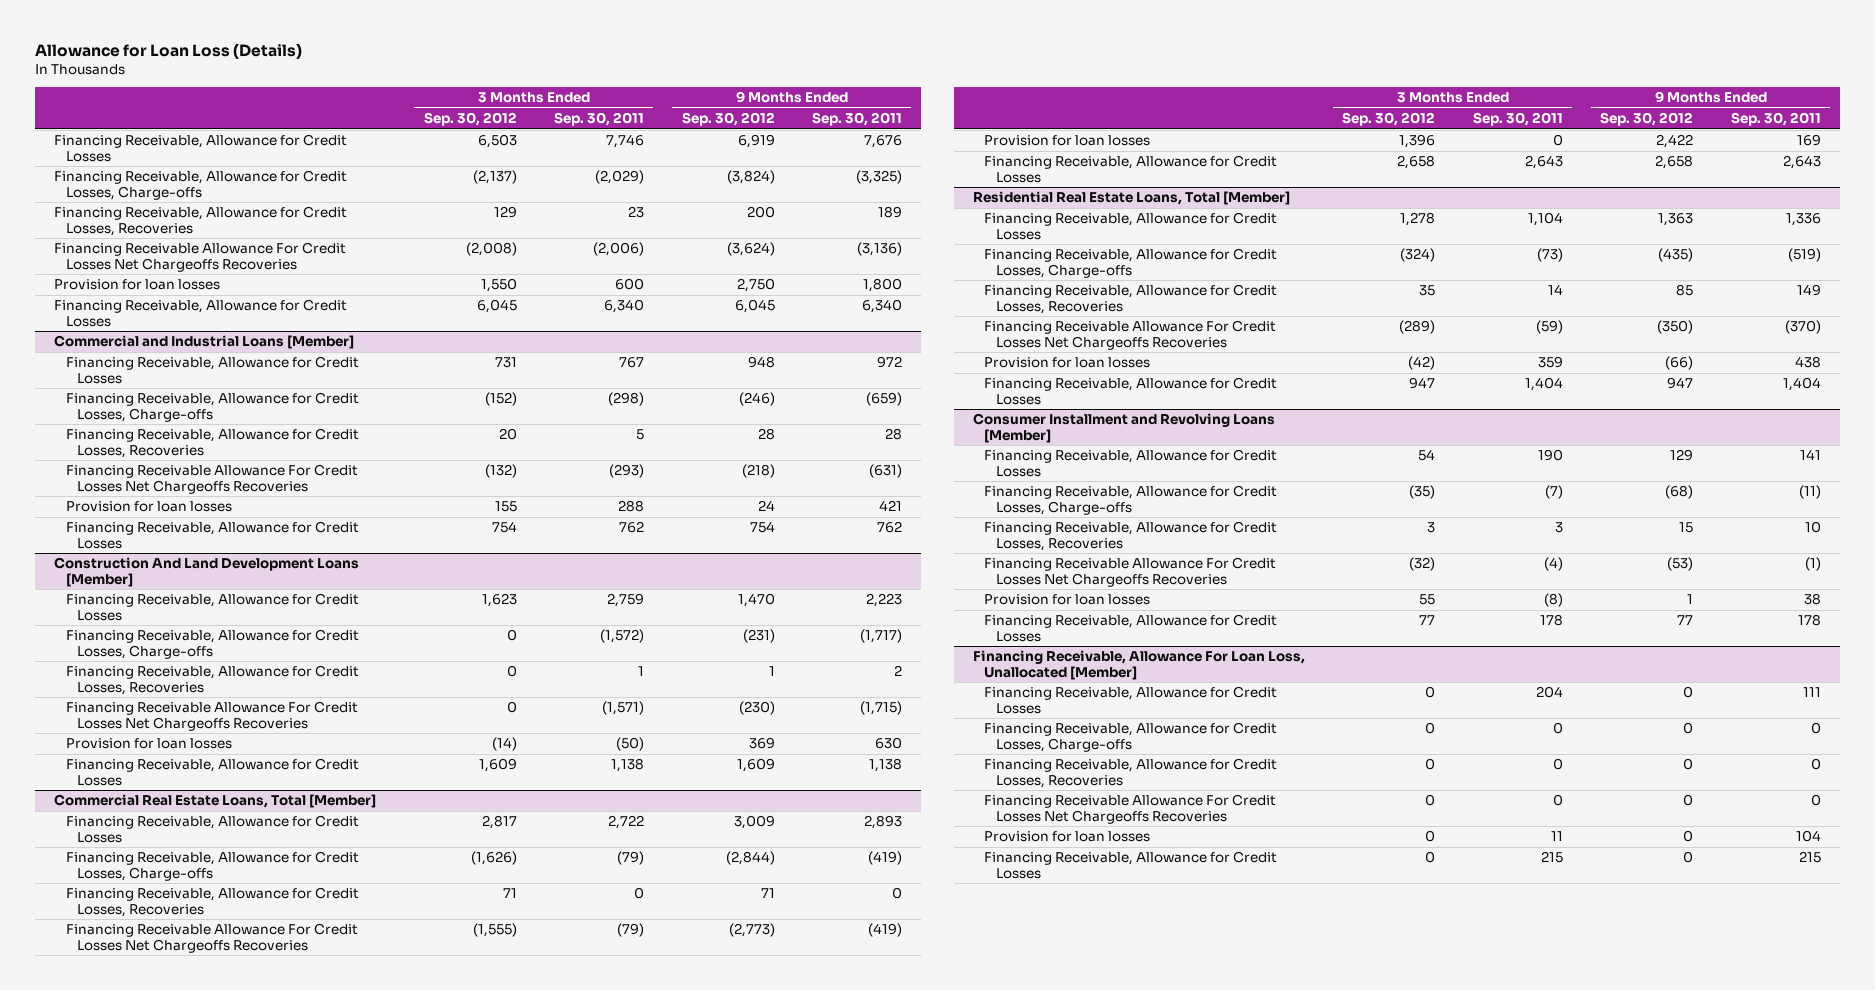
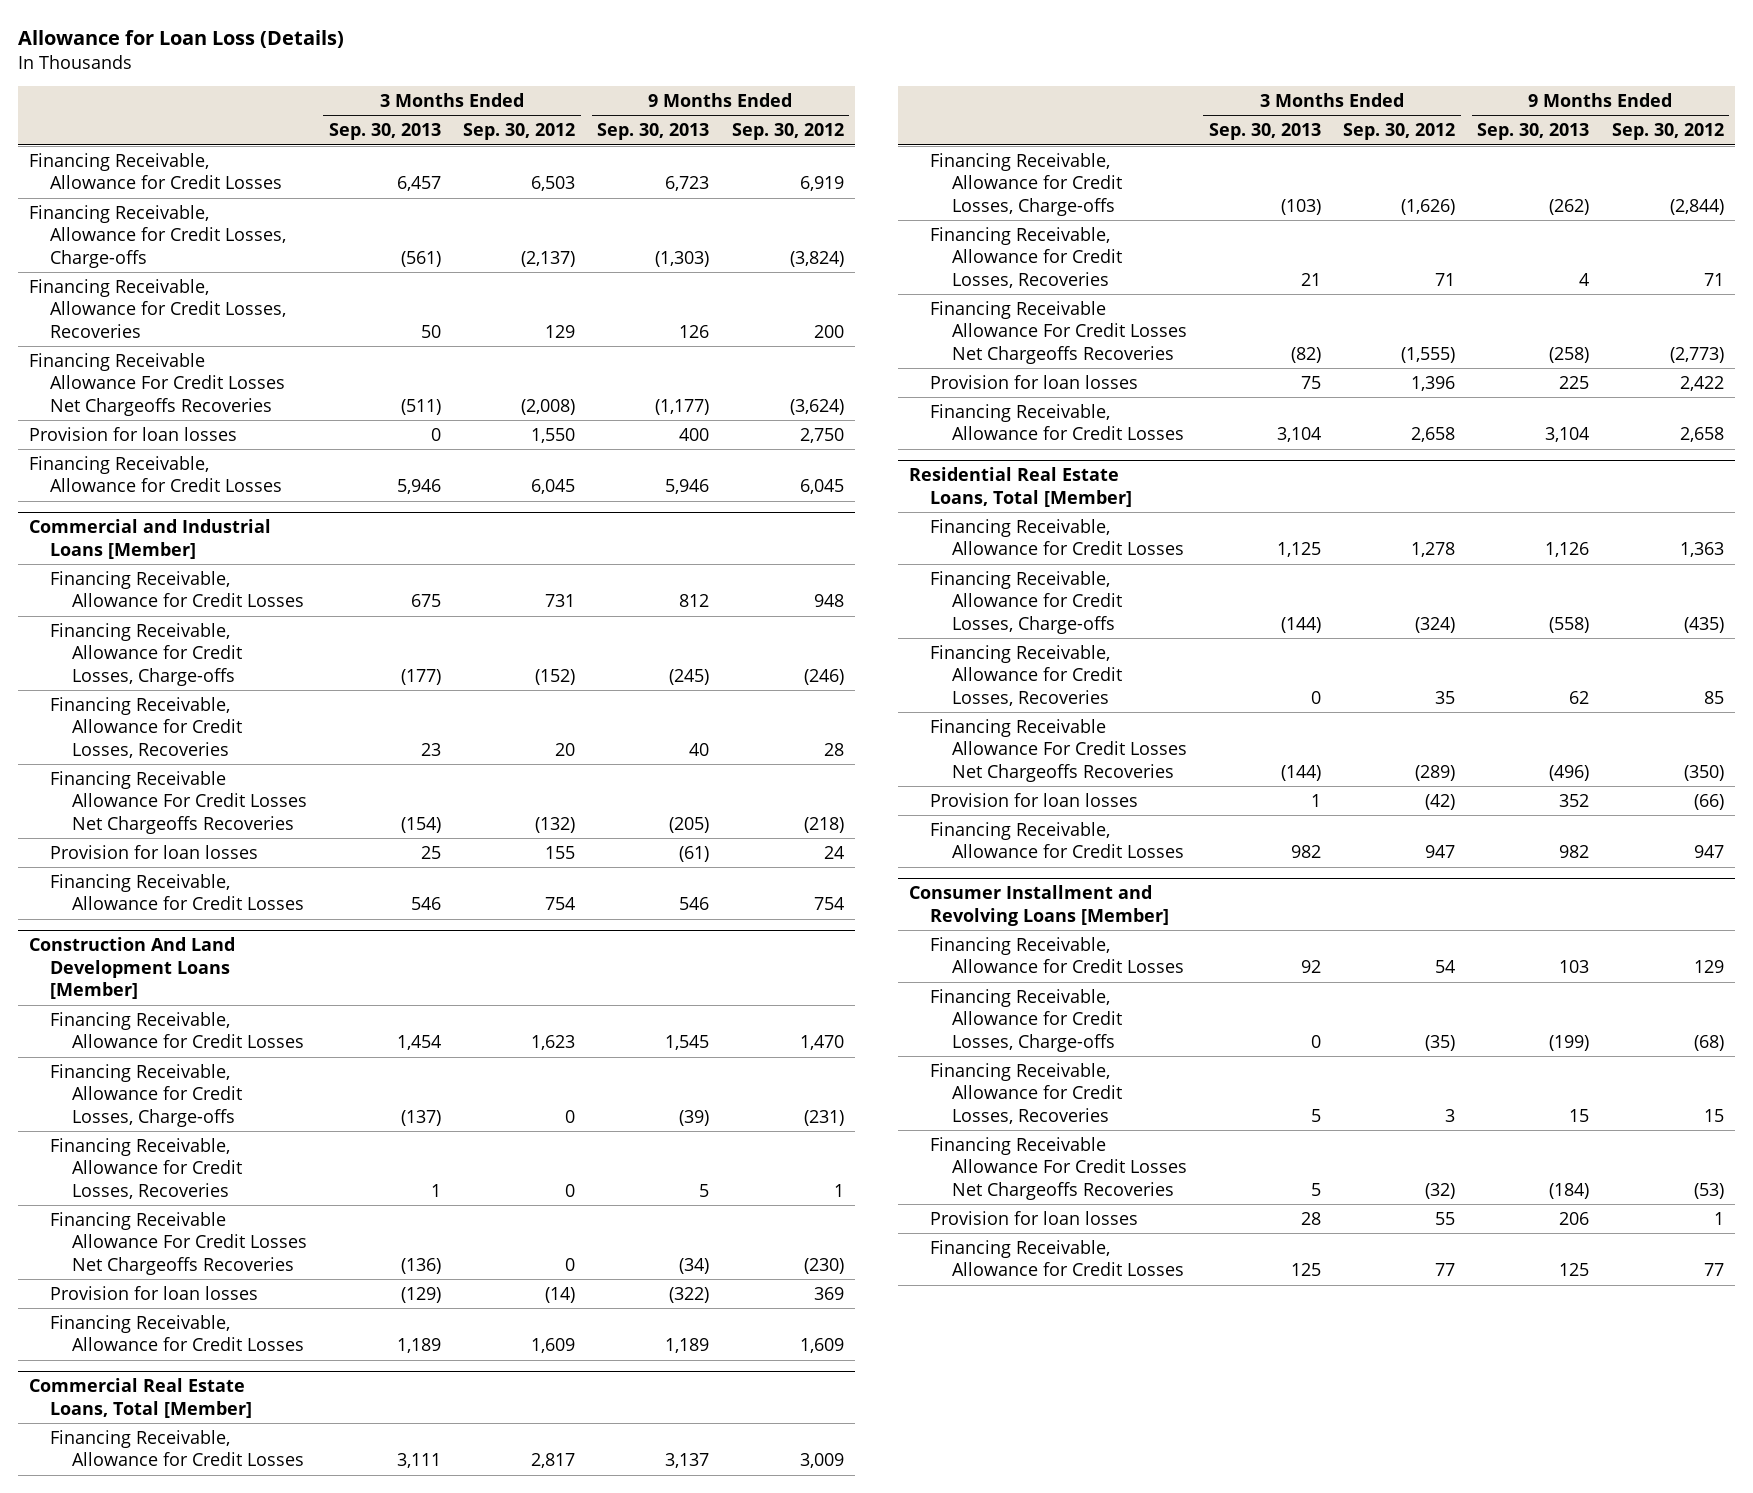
[554,112,645,127] Sep. 30, 2011 -> none
[812,112,903,127] Sep. 30, 2011 -> none
none -> [328,123,441,141] Sep. 30, 2013
none -> [597,123,710,141] Sep. 30, 2013
[972,650,1305,680] Financing Receivable, Allowance For Loan Loss, Unallocated [Member] -> none
[984,686,1278,714] Financing Receivable, Allowance for Credit Losses -> none
[984,722,1278,752] Financing Receivable, Allowance for Credit Losses, Charge-offs -> none
[984,758,1278,788] Financing Receivable, Allowance for Credit Losses, Recoveries -> none
[984,794,1277,824] Financing Receivable Allowance For Credit Losses Net Chargeoffs Recoveries -> none
[984,831,1151,843] Provision for loan losses -> none
[984,851,1278,879] Financing Receivable, Allowance for Credit Losses -> none

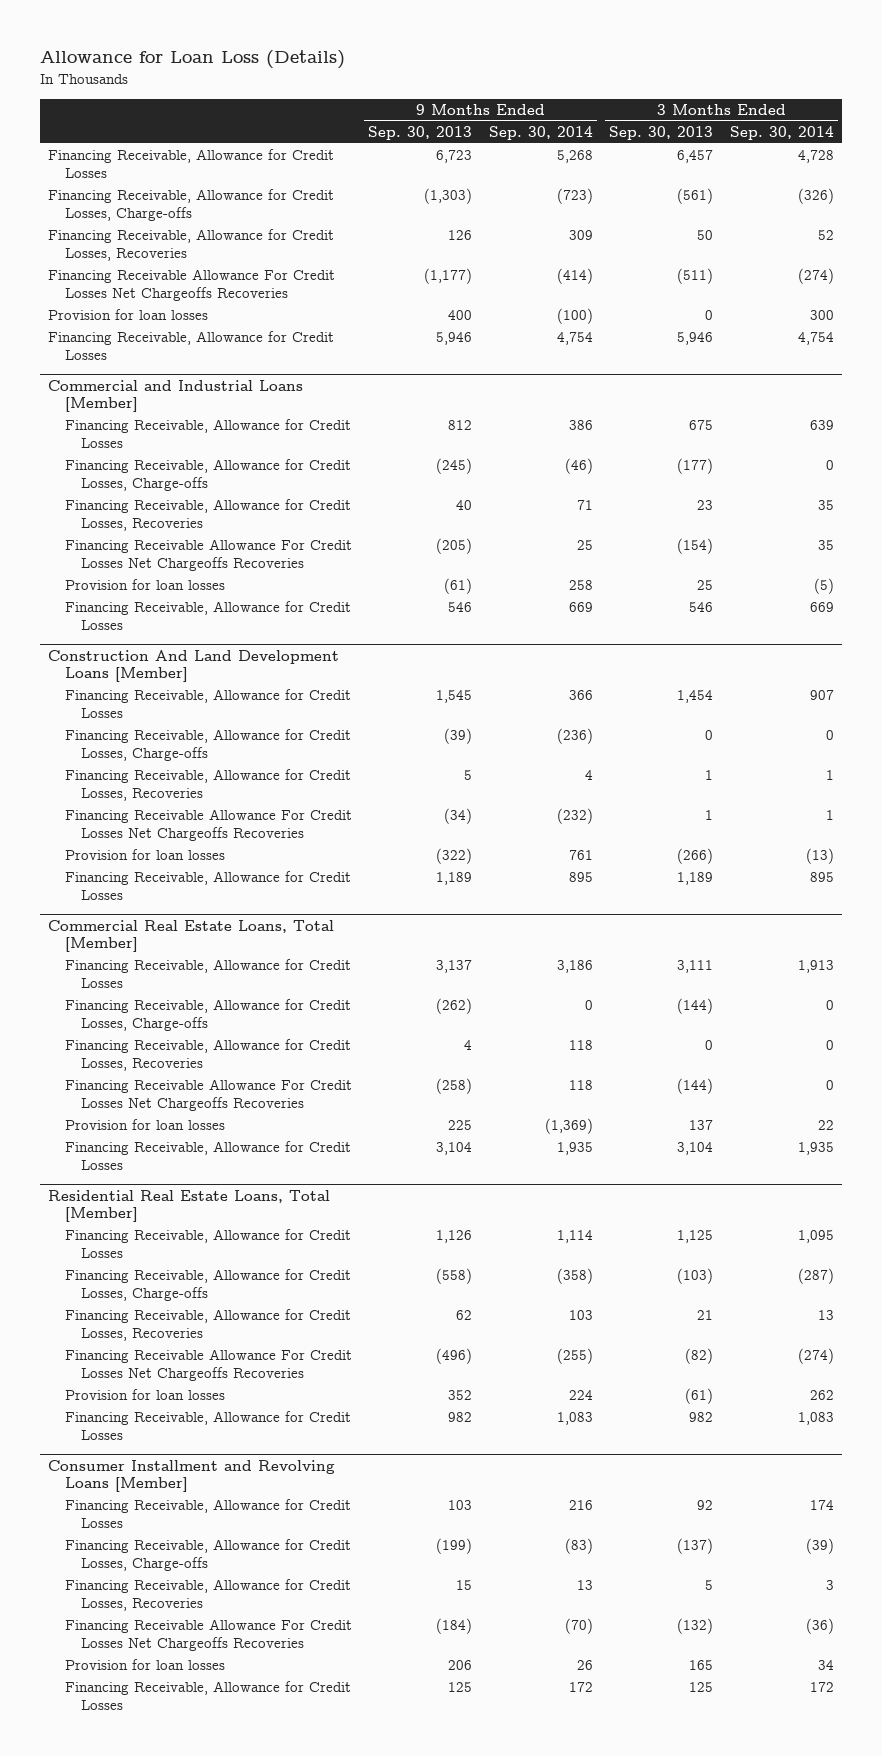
[463,123,576,141] Sep. 30, 2012 -> none
[731,123,844,141] Sep. 30, 2012 -> none
none -> [488,126,593,141] Sep. 30, 2014
none -> [730,126,835,141] Sep. 30, 2014
[400,1109,441,1126] (137) -> [705,730,714,741] 0
[400,1257,441,1274] (136) -> [705,810,714,821] 1
[400,1286,441,1303] (129) -> [677,848,714,865] (266)
[1280,198,1321,215] (103) -> [677,998,714,1015] (144)
[1300,272,1321,286] 21 -> [705,1040,714,1051] 0
[1290,346,1321,363] (82) -> [677,1078,714,1095] (144)
[1300,375,1321,389] 75 -> [689,1120,714,1131] 137
[1280,616,1321,633] (144) -> [677,1268,714,1285] (103)
[1310,690,1321,704] 0 -> [697,1310,714,1321] 21
[1280,764,1321,781] (144) -> [685,1348,714,1365] (82)
[1310,793,1321,807] 1 -> [685,1388,714,1405] (61)
[1310,1034,1321,1048] 0 -> [677,1538,714,1555] (137)
[1310,1182,1321,1196] 5 -> [677,1618,714,1635] (132)
[1300,1211,1321,1225] 28 -> [689,1660,714,1671] 165

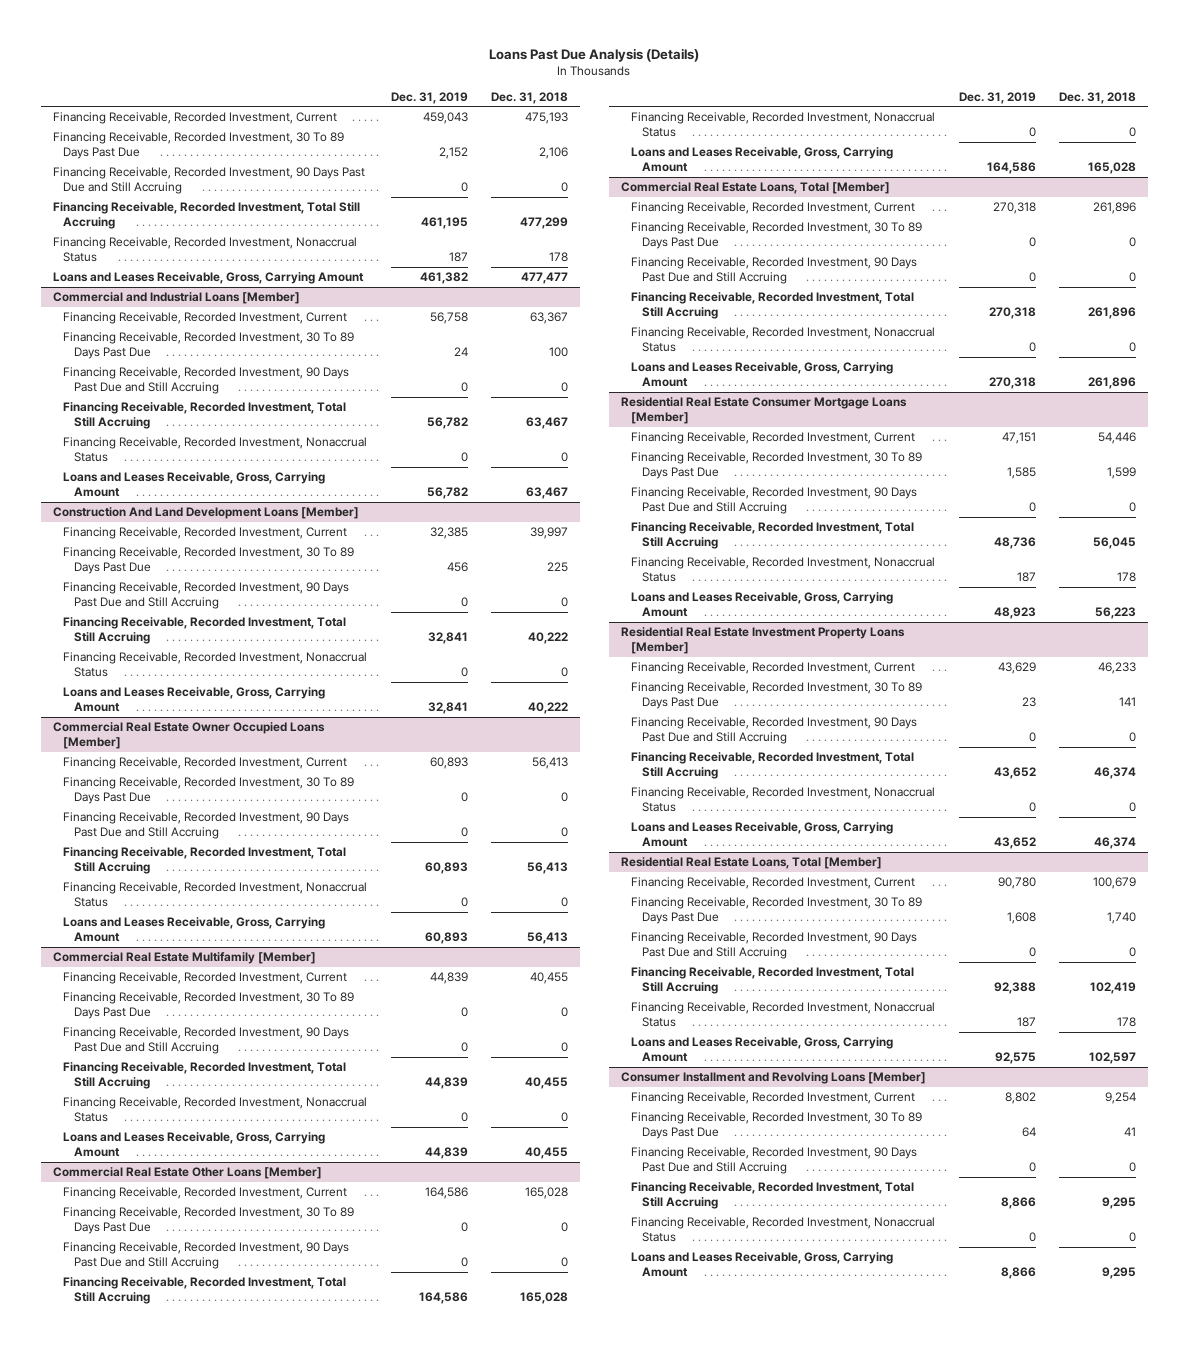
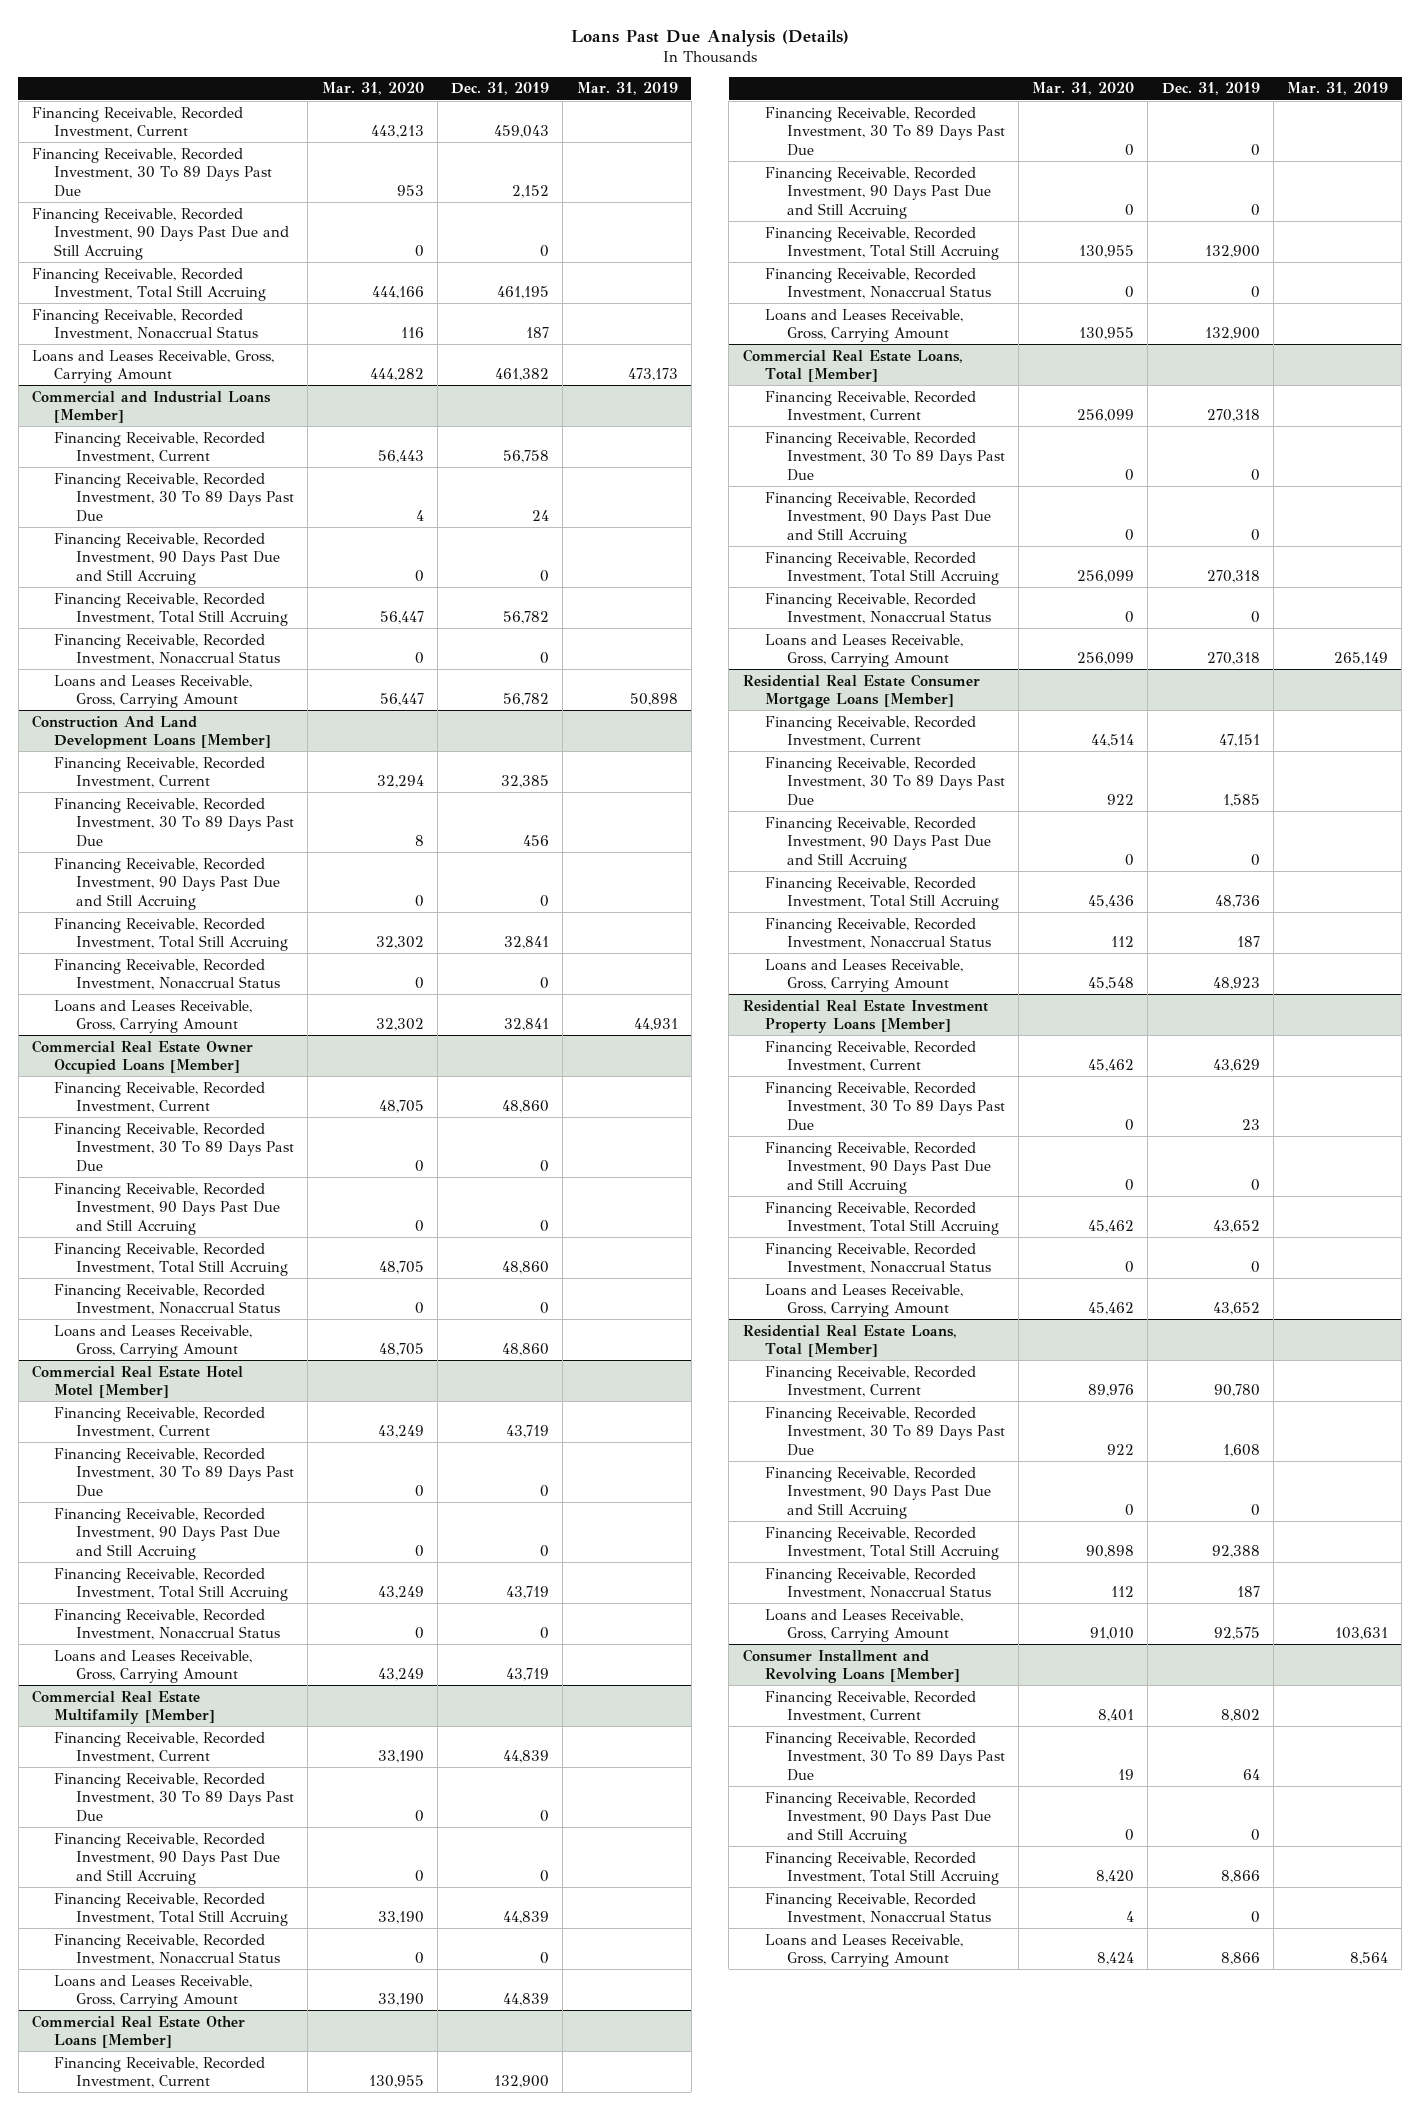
[490,91,568,104] Dec. 31, 2018 -> none
none -> [321,82,424,96] Mar. 31, 2020
none -> [576,82,678,96] Mar. 31, 2019
[429,757,468,770] 60,893 -> [502,1100,550,1114] 48,860
[424,862,468,875] 60,893 -> [502,1261,550,1275] 48,860
[424,932,468,945] 60,893 -> [502,1343,550,1357] 48,860
none -> [32,1364,244,1399] Commercial Real Estate Hotel Motel [Member]
none -> [54,1406,266,1439] Financing Receivable, Recorded Investment, Current
none -> [54,1447,295,1497] Financing Receivable, Recorded Investment, 30 To 89 Days Past Due
none -> [54,1507,281,1560] Financing Receivable, Recorded Investment, 90 Days Past Due and Still Accruing
none -> [54,1567,289,1602] Financing Receivable, Recorded Investment, Total Still Accruing
none -> [54,1608,281,1641] Financing Receivable, Recorded Investment, Nonaccrual Status
none -> [54,1649,253,1684] Loans and Leases Receivable, Gross, Carrying Amount
[424,1187,468,1200] 164,586 -> [494,2075,550,2089] 132,900
[418,1292,468,1305] 164,586 -> [1204,245,1260,259] 132,900
[986,162,1036,175] 164,586 -> [1204,327,1260,341] 132,900

